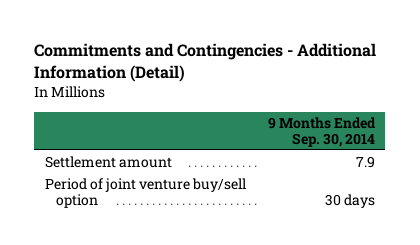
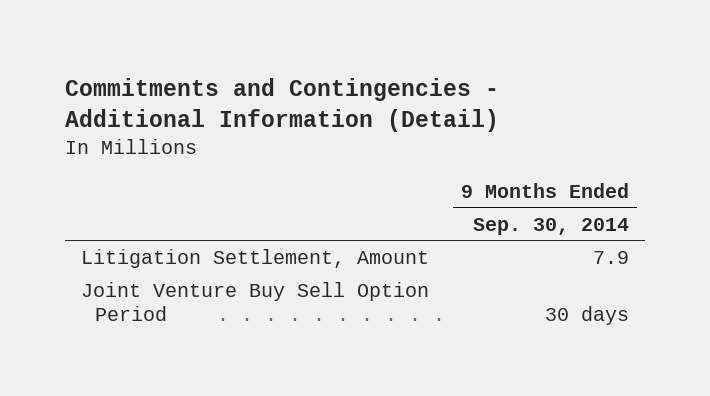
[45,156,173,169] Settlement amount -> [80,249,429,269] Litigation Settlement, Amount
[45,178,247,209] Period of joint venture buy/sell option -> [80,282,429,321] Joint Venture Buy Sell Option Period

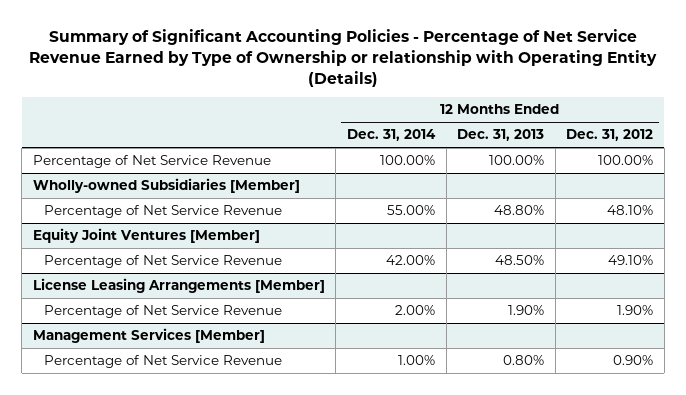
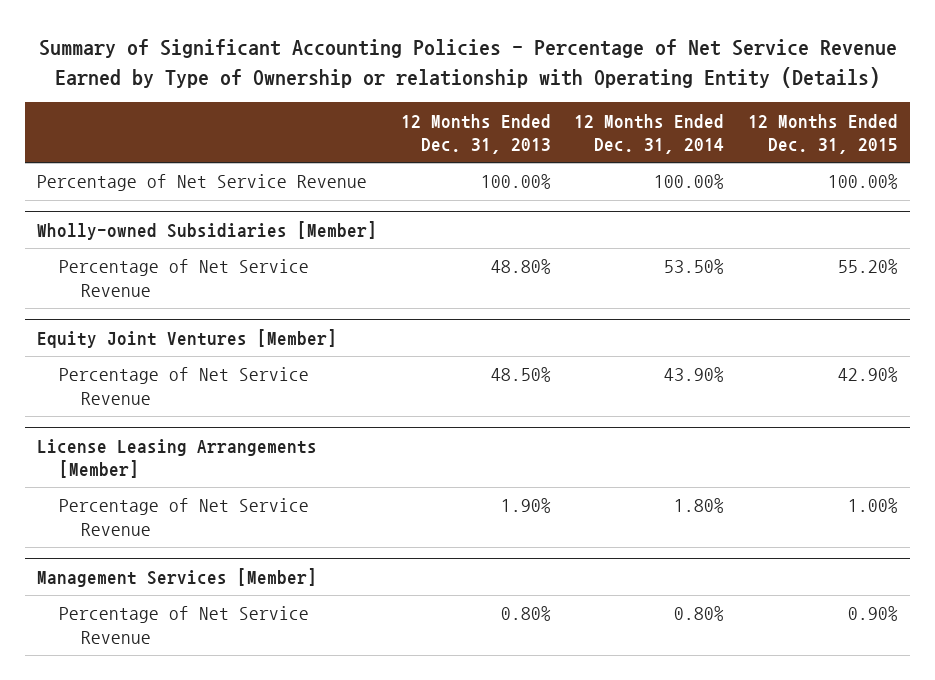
[566,129,654,142] Dec. 31, 2012 -> none
none -> [748,113,899,154] 12 Months Ended Dec. 31, 2015
[387,205,436,216] 55.00% -> [664,259,725,275] 53.50%
[386,255,436,266] 42.00% -> [664,367,725,383] 43.90%
[395,305,436,316] 2.00% -> [674,498,725,514] 1.80%
[398,355,436,366] 1.00% -> [674,606,725,622] 0.80%

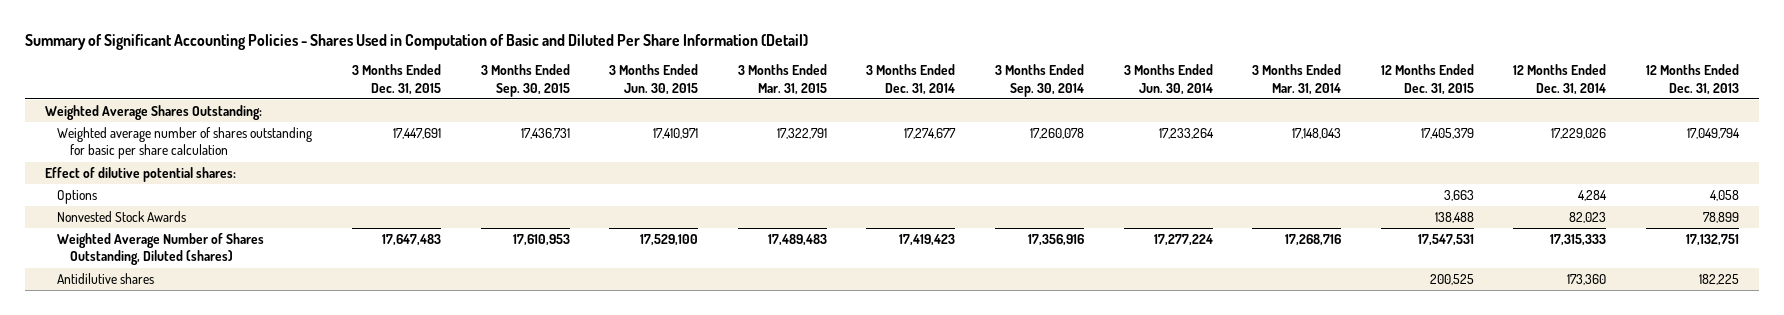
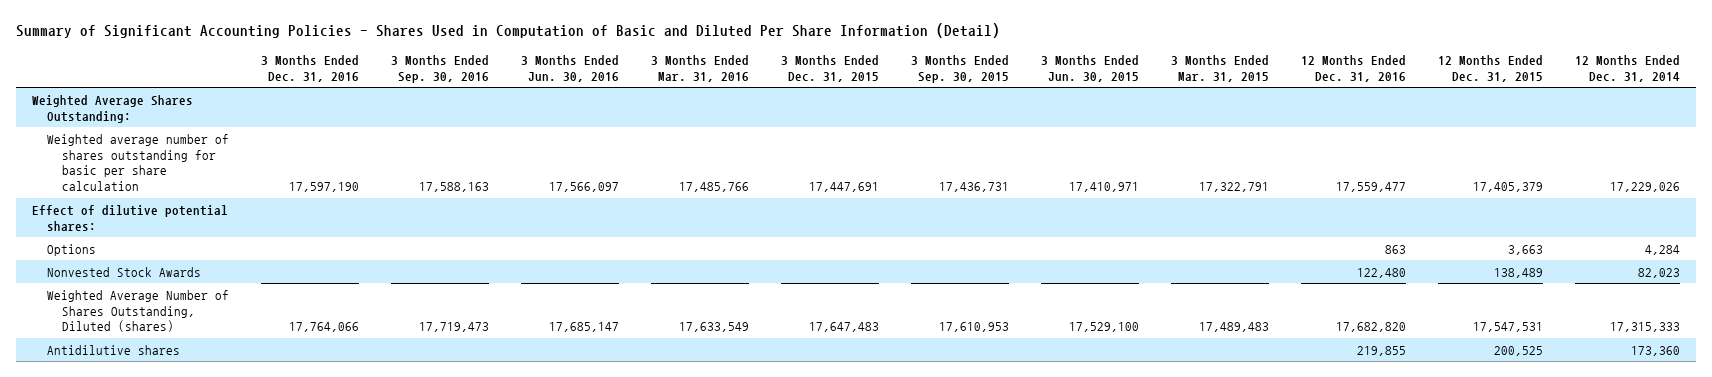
[866,64,956,95] 3 Months Ended Dec. 31, 2014 -> none
[995,64,1085,97] 3 Months Ended Sep. 30, 2014 -> none
[1123,64,1213,95] 3 Months Ended Jun. 30, 2014 -> none
[1252,64,1342,95] 3 Months Ended Mar. 31, 2014 -> none
[1645,64,1739,95] 12 Months Ended Dec. 31, 2013 -> none
none -> [260,54,359,82] 3 Months Ended Dec. 31, 2016
none -> [390,54,489,83] 3 Months Ended Sep. 30, 2016
none -> [520,54,619,82] 3 Months Ended Jun. 30, 2016
none -> [651,54,750,82] 3 Months Ended Mar. 31, 2016
none -> [1301,54,1407,82] 12 Months Ended Dec. 31, 2016
[1434,212,1474,224] 138,488 -> [1494,267,1544,278] 138,489

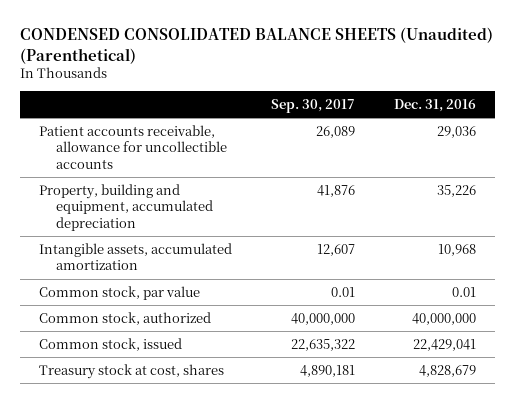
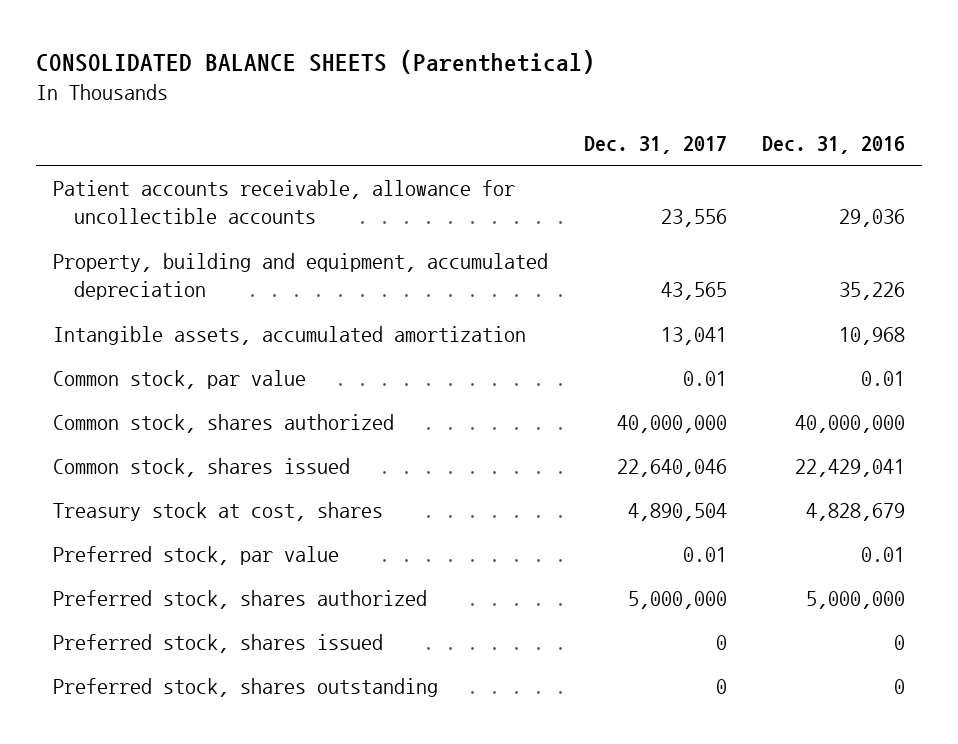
[19,27,493,64] CONDENSED CONSOLIDATED BALANCE SHEETS (Unaudited) (Parenthetical) -> [35,49,595,74] CONSOLIDATED BALANCE SHEETS (Parenthetical)
[270,99,355,114] Sep. 30, 2017 -> none
none -> [583,136,727,155] Dec. 31, 2017
[39,311,212,325] Common stock, authorized -> [53,414,395,434] Common stock, shares authorized
[39,337,183,351] Common stock, issued -> [53,458,351,478] Common stock, shares issued
none -> [53,546,340,566] Preferred stock, par value
none -> [53,590,428,610] Preferred stock, shares authorized
none -> [53,634,384,654] Preferred stock, shares issued
none -> [53,678,439,698] Preferred stock, shares outstanding

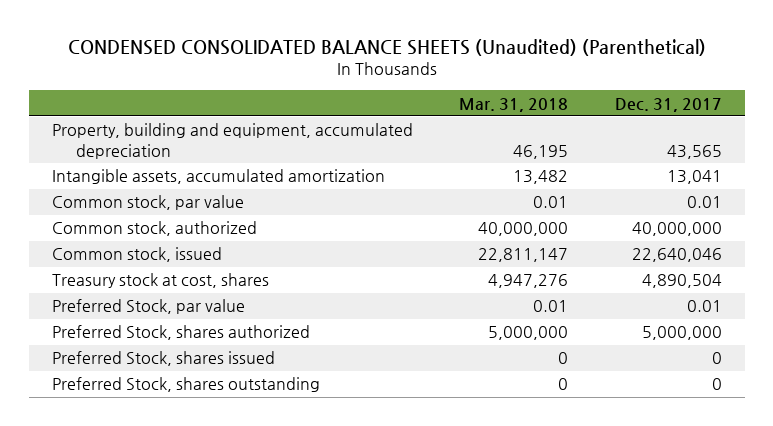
[35,49,595,74] CONSOLIDATED BALANCE SHEETS (Parenthetical) -> [67,39,706,57] CONDENSED CONSOLIDATED BALANCE SHEETS (Unaudited) (Parenthetical)
[761,136,905,155] Dec. 31, 2016 -> none
none -> [459,97,569,112] Mar. 31, 2018
[53,180,516,225] Patient accounts receivable, allowance for uncollectible accounts -> none
[53,414,395,434] Common stock, shares authorized -> [51,221,257,237] Common stock, authorized
[53,458,351,478] Common stock, shares issued -> [51,247,222,263] Common stock, issued
[53,546,340,566] Preferred stock, par value -> [51,299,245,315] Preferred Stock, par value
[53,590,428,610] Preferred stock, shares authorized -> [51,325,310,341] Preferred Stock, shares authorized
[53,634,384,654] Preferred stock, shares issued -> [51,351,275,367] Preferred Stock, shares issued
[53,678,439,698] Preferred stock, shares outstanding -> [51,377,320,393] Preferred Stock, shares outstanding

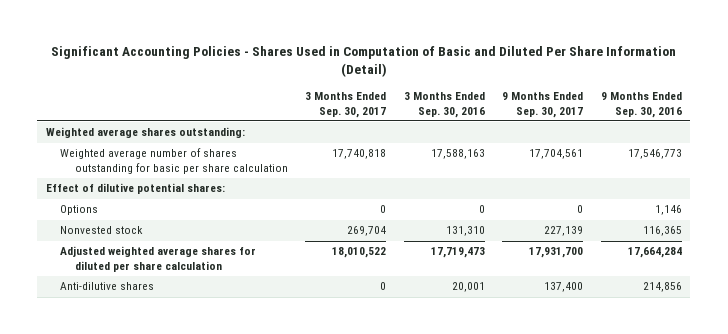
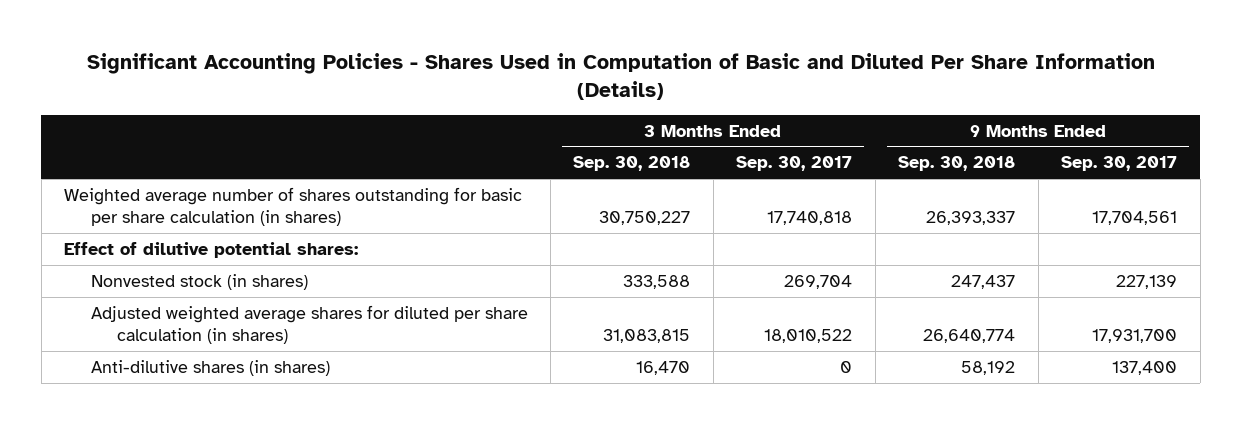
[50,45,676,77] Significant Accounting Policies - Shares Used in Computation of Basic and Diluted Per Share Information (Detail) -> [86,53,1155,100] Significant Accounting Policies - Shares Used in Computation of Basic and Diluted Per Share Information (Details)
[403,92,485,118] 3 Months Ended Sep. 30, 2016 -> none
[600,92,682,118] 9 Months Ended Sep. 30, 2016 -> none
none -> [573,156,691,172] Sep. 30, 2018
none -> [898,156,1016,172] Sep. 30, 2018
[46,127,246,139] Weighted average shares outstanding: -> none
[60,148,288,175] Weighted average number of shares outstanding for basic per share calculation -> [64,186,523,227] Weighted average number of shares outstanding for basic per share calculation (in shares)
[60,205,99,216] Options -> none
[60,226,144,235] Nonvested stock -> [90,273,308,290] Nonvested stock (in shares)
[60,246,257,273] Adjusted weighted average shares for diluted per share calculation -> [90,304,528,345] Adjusted weighted average shares for diluted per share calculation (in shares)
[60,282,155,291] Anti-dilutive shares -> [90,359,330,376] Anti-dilutive shares (in shares)

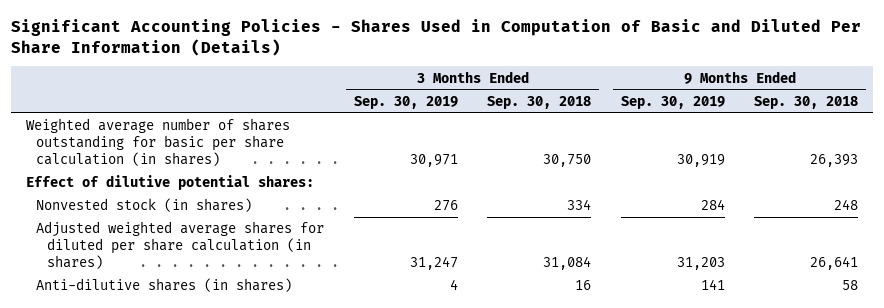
[736,156,853,172] Sep. 30, 2017 -> none
[1061,156,1178,172] Sep. 30, 2017 -> none
none -> [353,95,458,109] Sep. 30, 2019
none -> [620,95,725,109] Sep. 30, 2019
[599,211,691,226] 30,750,227 -> [543,154,592,168] 30,750
[926,211,1016,226] 26,393,337 -> [810,154,859,168] 26,393
[623,274,691,289] 333,588 -> [567,199,592,211] 334
[951,274,1016,289] 247,437 -> [834,199,859,211] 248
[603,329,691,344] 31,083,815 -> [543,256,592,271] 31,084
[923,329,1016,344] 26,640,774 -> [810,256,859,271] 26,641
[636,360,691,375] 16,470 -> [575,280,592,291] 16
[961,360,1016,375] 58,192 -> [842,280,859,291] 58

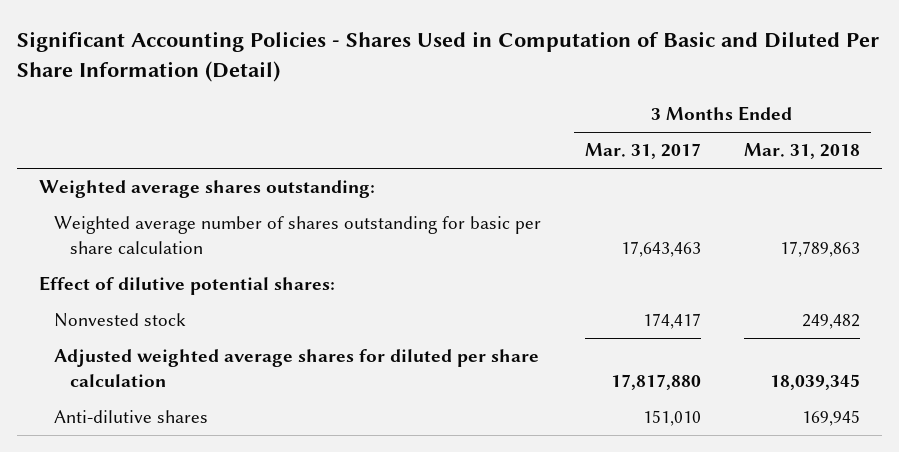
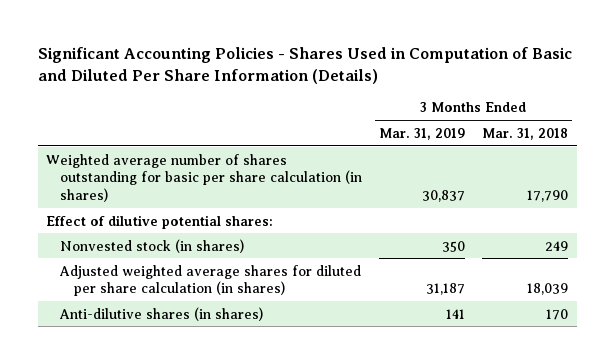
[17,30,880,82] Significant Accounting Policies - Shares Used in Computation of Basic and Diluted Per Share Information (Detail) -> [37,47,572,84] Significant Accounting Policies - Shares Used in Computation of Basic and Diluted Per Share Information (Details)
[584,143,701,160] Mar. 31, 2017 -> none
none -> [378,127,465,140] Mar. 31, 2019
[38,180,375,199] Weighted average shares outstanding: -> none
[54,216,542,254] Weighted average number of shares outstanding for basic per share calculation -> [46,153,362,203] Weighted average number of shares outstanding for basic per share calculation (in shares)
[780,240,861,257] 17,789,863 -> [527,190,569,203] 17,790
[54,313,187,328] Nonvested stock -> [59,238,244,253] Nonvested stock (in shares)
[802,314,861,330] 249,482 -> [545,240,569,251] 249
[54,349,540,387] Adjusted weighted average shares for diluted per share calculation -> [58,264,361,297] Adjusted weighted average shares for diluted per share calculation (in shares)
[770,373,861,390] 18,039,345 -> [527,283,569,296] 18,039
[54,410,209,424] Anti-dilutive shares -> [58,306,263,321] Anti-dilutive shares (in shares)
[802,410,861,427] 169,945 -> [546,308,569,320] 170

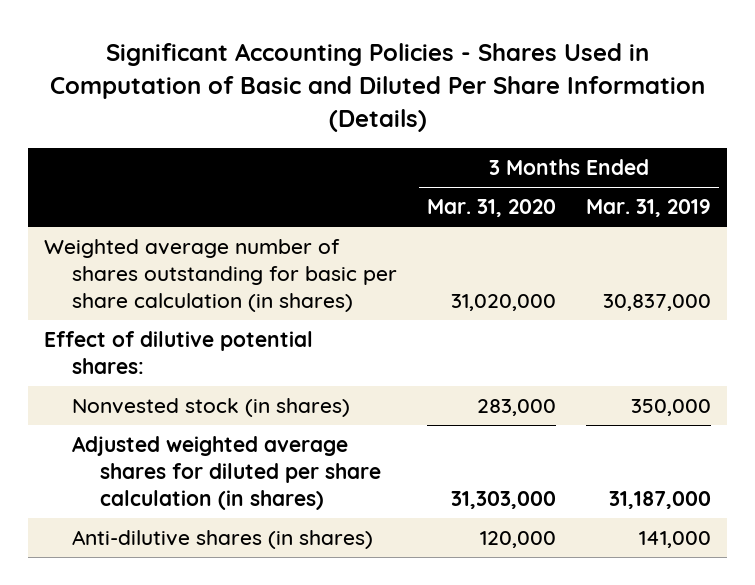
[482,127,569,140] Mar. 31, 2018 -> none
none -> [427,199,557,218] Mar. 31, 2020
[421,190,465,203] 30,837 -> [603,293,712,311] 30,837,000
[441,240,465,252] 350 -> [631,399,712,417] 350,000
[425,283,465,296] 31,187 -> [609,490,712,509] 31,187,000
[445,308,465,319] 141 -> [639,531,712,549] 141,000

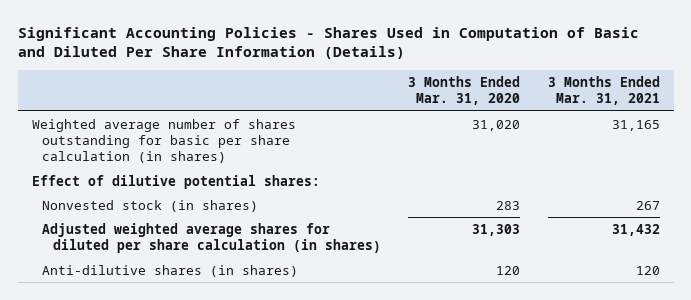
[586,199,712,218] Mar. 31, 2019 -> none
none -> [547,75,660,106] 3 Months Ended Mar. 31, 2021
[451,293,557,311] 31,020,000 -> [472,119,521,131] 31,020
[477,399,557,417] 283,000 -> [496,200,521,210] 283
[451,490,557,509] 31,303,000 -> [472,223,521,236] 31,303
[480,531,557,549] 120,000 -> [496,265,521,275] 120

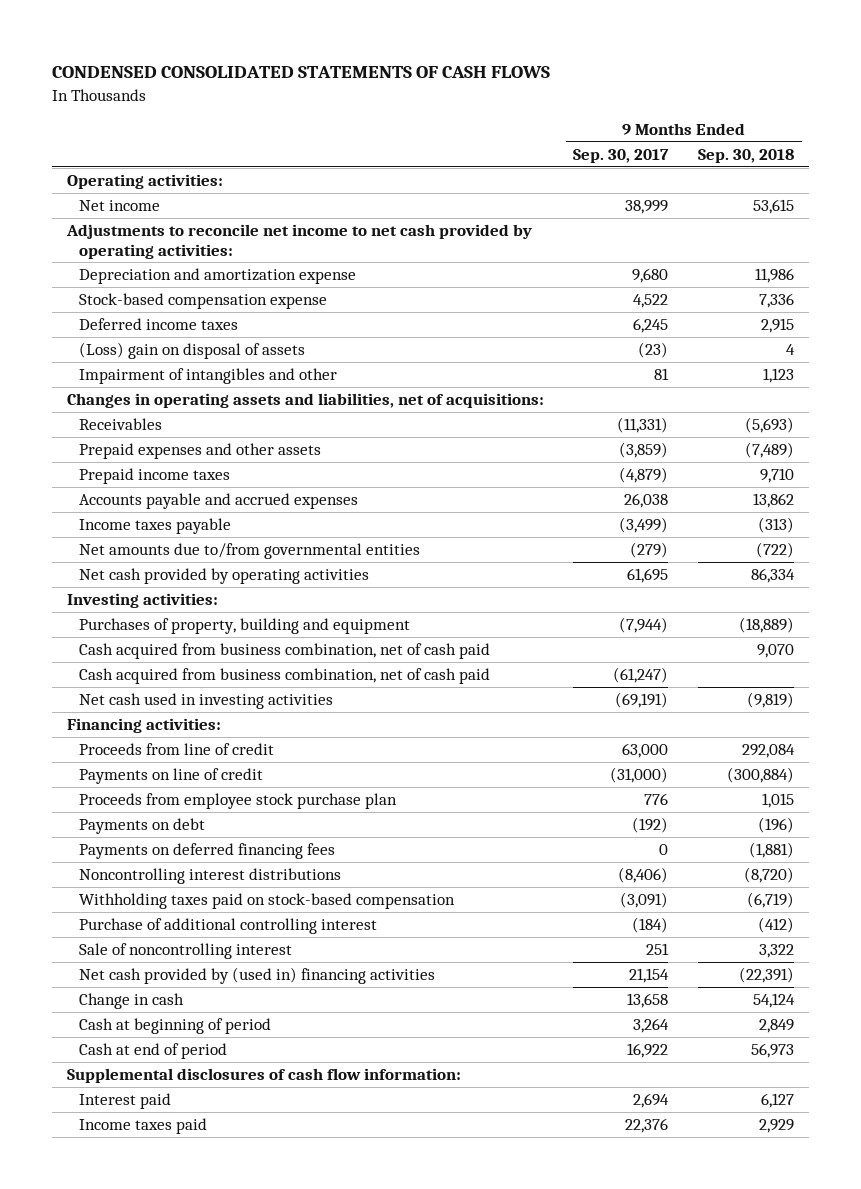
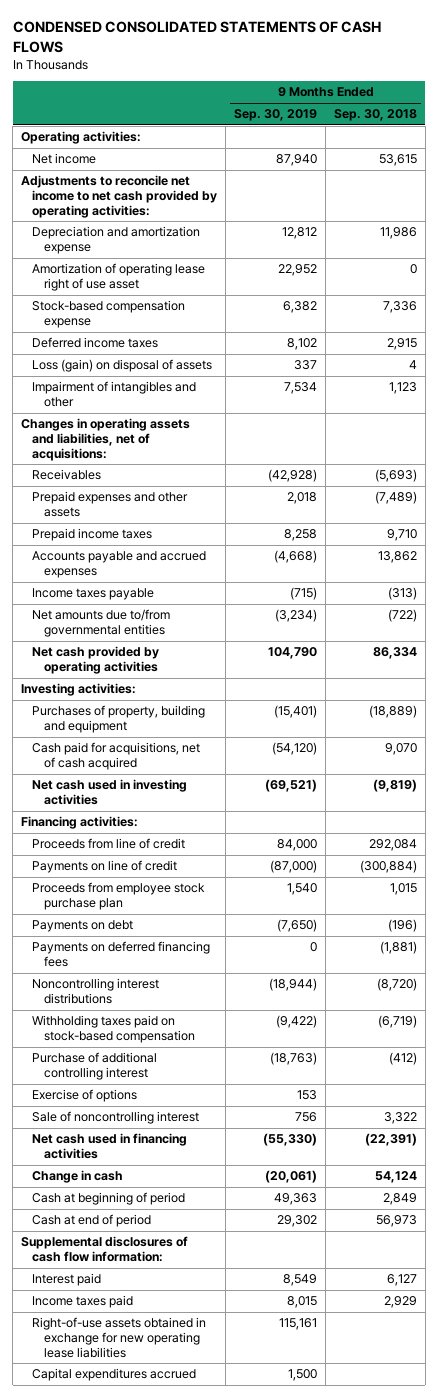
[573,149,670,164] Sep. 30, 2017 -> none
none -> [234,109,318,122] Sep. 30, 2019
none -> [32,263,206,292] Amortization of operating lease right of use asset
[78,342,305,360] (Loss) gain on disposal of assets -> [32,359,213,373] Loss (gain) on disposal of assets
[78,668,490,685] Cash acquired from business combination, net of cash paid -> none
[78,643,490,660] Cash acquired from business combination, net of cash paid -> [32,742,201,771] Cash paid for acquisitions, net of cash acquired
none -> [32,1089,138,1103] Exercise of options
[78,967,435,985] Net cash provided by (used in) financing activities -> [32,1133,188,1160] Net cash used in financing activities
none -> [32,1317,207,1358] Right-of-use assets obtained in exchange for new operating lease liabilities
none -> [32,1368,197,1382] Capital expenditures accrued

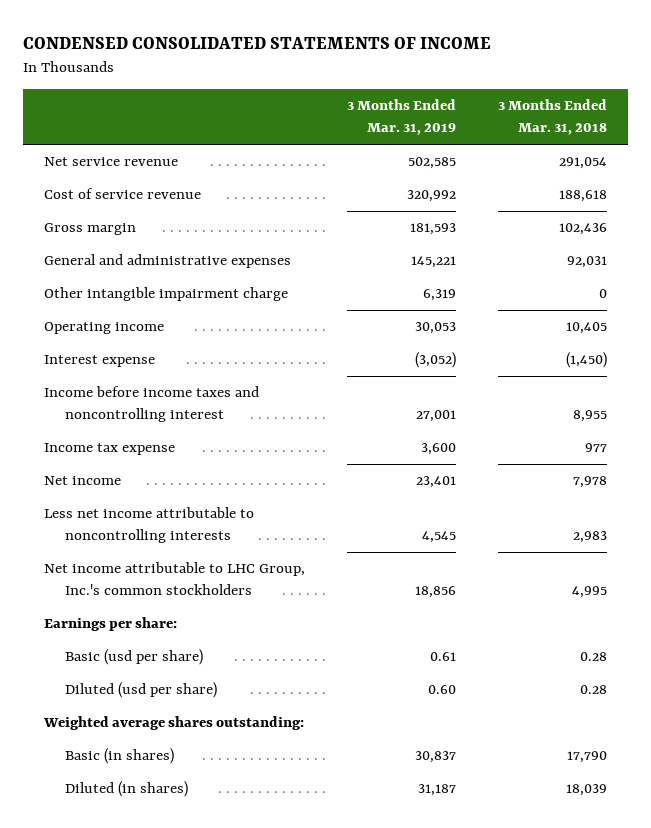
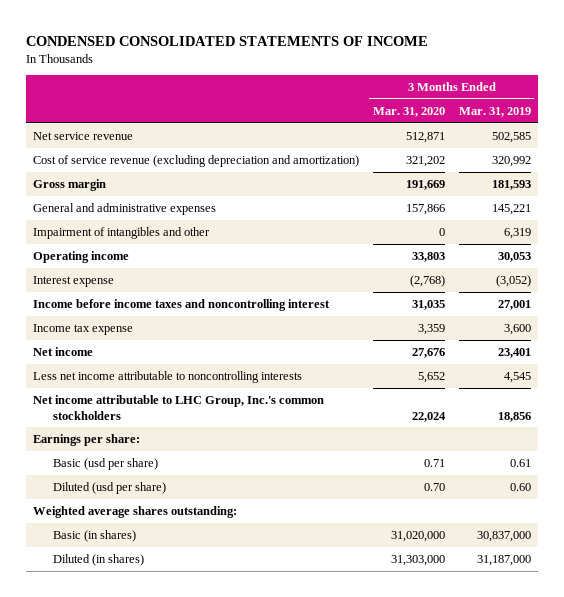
[498,99,608,136] 3 Months Ended Mar. 31, 2018 -> none
none -> [372,106,445,117] Mar. 31, 2020
[44,188,202,200] Cost of service revenue -> [33,154,360,167] Cost of service revenue (excluding depreciation and amortization)
[44,287,289,302] Other intangible impairment charge -> [33,226,211,239] Impairment of intangibles and other
[415,751,457,764] 30,837 -> [476,530,531,542] 30,837,000
[418,784,457,797] 31,187 -> [476,554,531,566] 31,187,000

